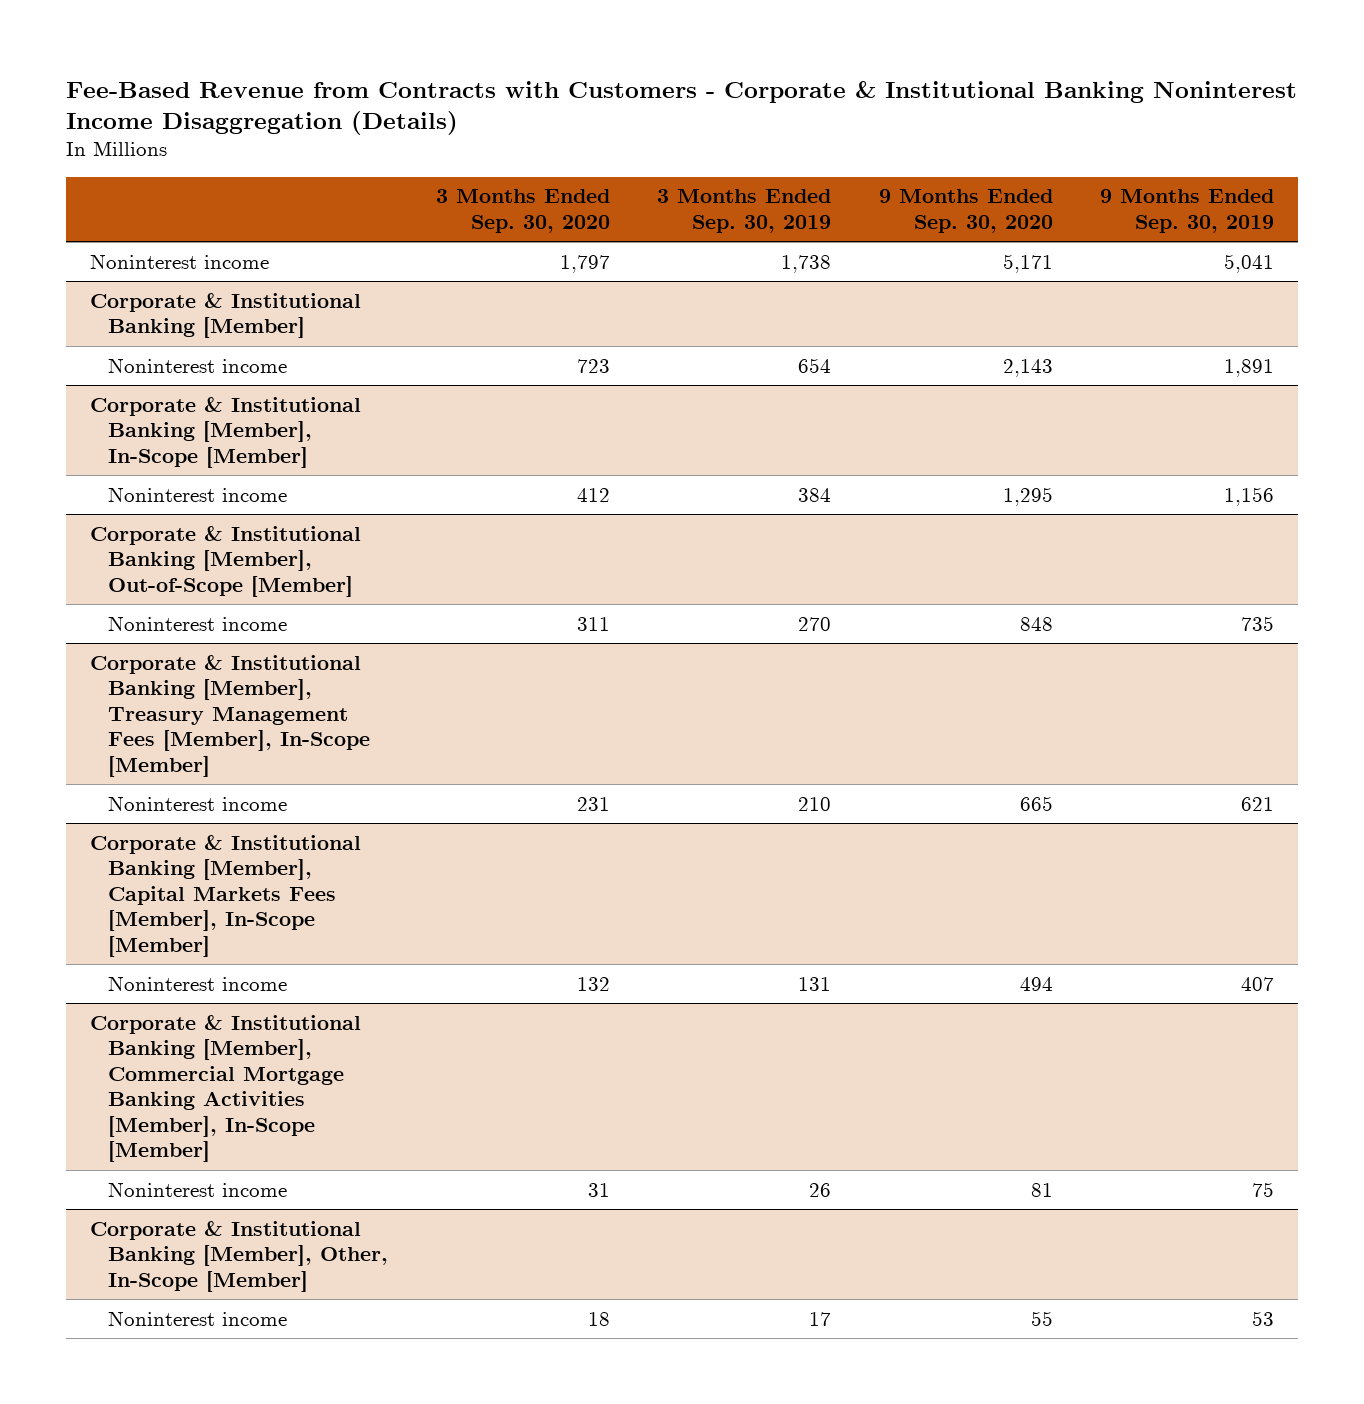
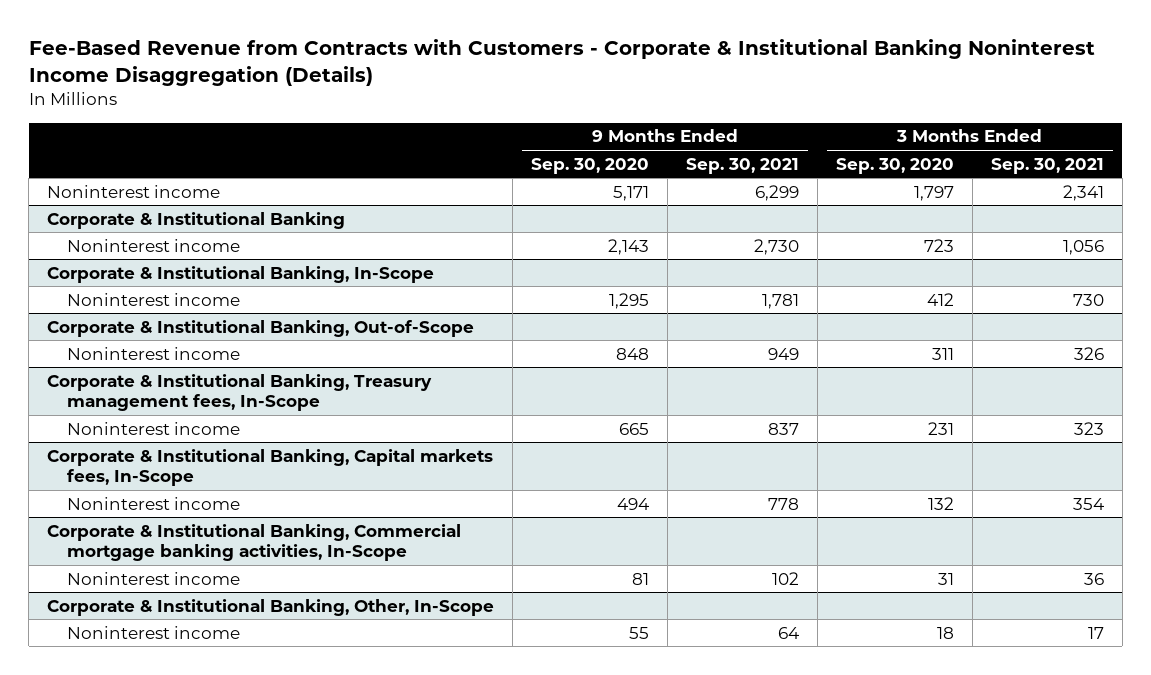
[657,189,832,233] 3 Months Ended Sep. 30, 2019 -> none
[1100,189,1275,233] 9 Months Ended Sep. 30, 2019 -> none
none -> [686,157,800,174] Sep. 30, 2021
none -> [990,157,1104,174] Sep. 30, 2021
[89,292,361,339] Corporate & Institutional Banking [Member] -> [47,211,346,229] Corporate & Institutional Banking
[89,396,361,468] Corporate & Institutional Banking [Member], In-Scope [Member] -> [47,265,435,283] Corporate & Institutional Banking, In-Scope
[89,525,361,597] Corporate & Institutional Banking [Member], Out-of-Scope [Member] -> [47,319,475,337] Corporate & Institutional Banking, Out-of-Scope
[89,654,371,777] Corporate & Institutional Banking [Member], Treasury Management Fees [Member], In-Scope [Member] -> [47,373,433,411] Corporate & Institutional Banking, Treasury management fees, In-Scope
[89,834,361,957] Corporate & Institutional Banking [Member], Capital Markets Fees [Member], In-Scope [Member] -> [47,448,494,486] Corporate & Institutional Banking, Capital markets fees, In-Scope
[89,1014,361,1163] Corporate & Institutional Banking [Member], Commercial Mortgage Banking Activities [Member], In-Scope [Member] -> [47,523,462,561] Corporate & Institutional Banking, Commercial mortgage banking activities, In-Scope
[89,1220,389,1292] Corporate & Institutional Banking [Member], Other, In-Scope [Member] -> [47,598,495,616] Corporate & Institutional Banking, Other, In-Scope

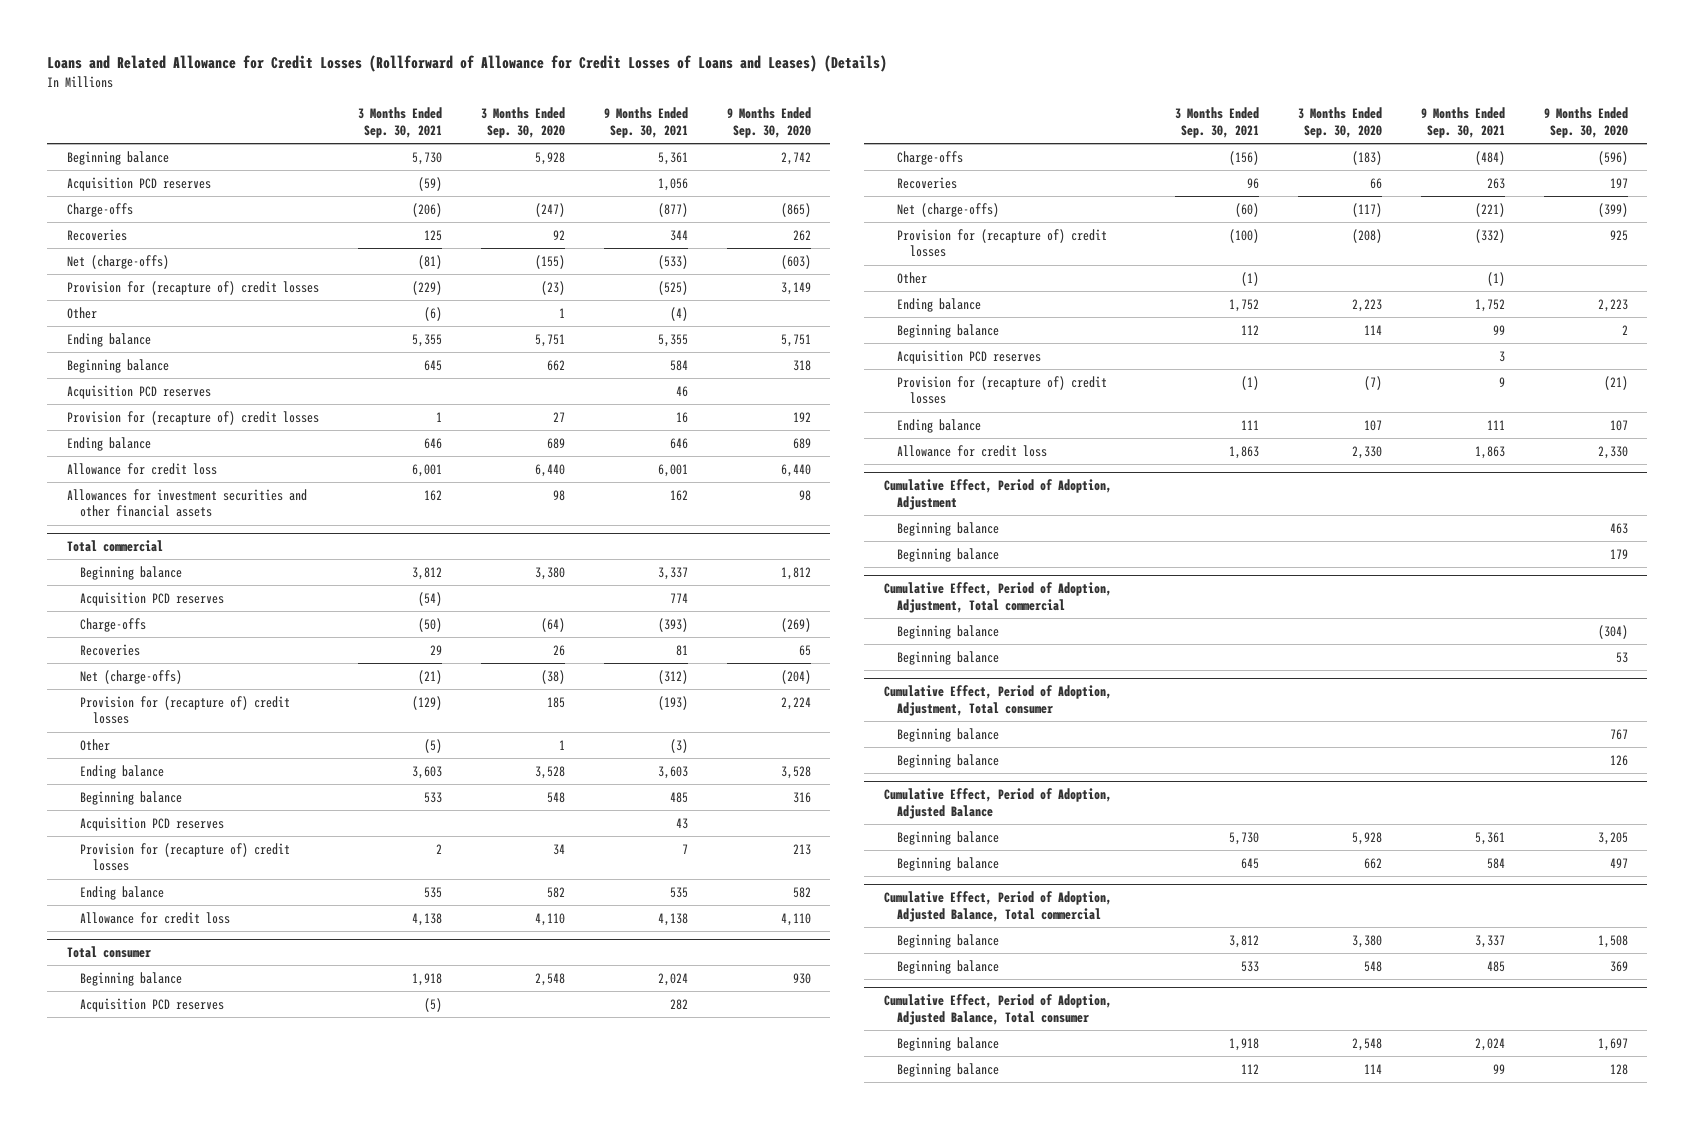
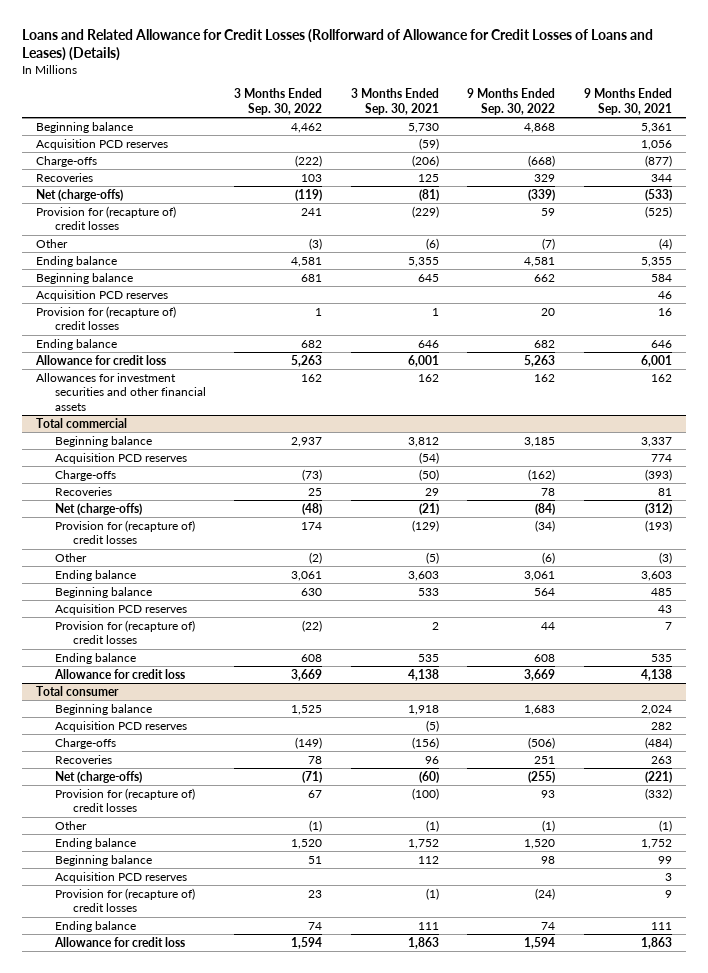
[480,107,565,138] 3 Months Ended Sep. 30, 2020 -> none
[726,107,811,138] 9 Months Ended Sep. 30, 2020 -> none
none -> [234,88,323,115] 3 Months Ended Sep. 30, 2022
none -> [467,88,556,115] 9 Months Ended Sep. 30, 2022
[883,479,1112,510] Cumulative Effect, Period of Adoption, Adjustment -> none
[896,521,999,536] Beginning balance -> none
[896,547,999,562] Beginning balance -> none
[883,582,1112,613] Cumulative Effect, Period of Adoption, Adjustment, Total commercial -> none
[896,624,999,639] Beginning balance -> none
[896,650,999,665] Beginning balance -> none
[883,685,1112,716] Cumulative Effect, Period of Adoption, Adjustment, Total consumer -> none
[896,727,999,742] Beginning balance -> none
[896,753,999,768] Beginning balance -> none
[883,788,1112,819] Cumulative Effect, Period of Adoption, Adjusted Balance -> none
[896,830,999,845] Beginning balance -> none
[896,856,999,871] Beginning balance -> none
[883,891,1112,922] Cumulative Effect, Period of Adoption, Adjusted Balance, Total commercial -> none
[896,933,999,948] Beginning balance -> none
[896,959,999,974] Beginning balance -> none
[883,994,1112,1025] Cumulative Effect, Period of Adoption, Adjusted Balance, Total consumer -> none
[896,1036,999,1051] Beginning balance -> none
[896,1062,999,1077] Beginning balance -> none

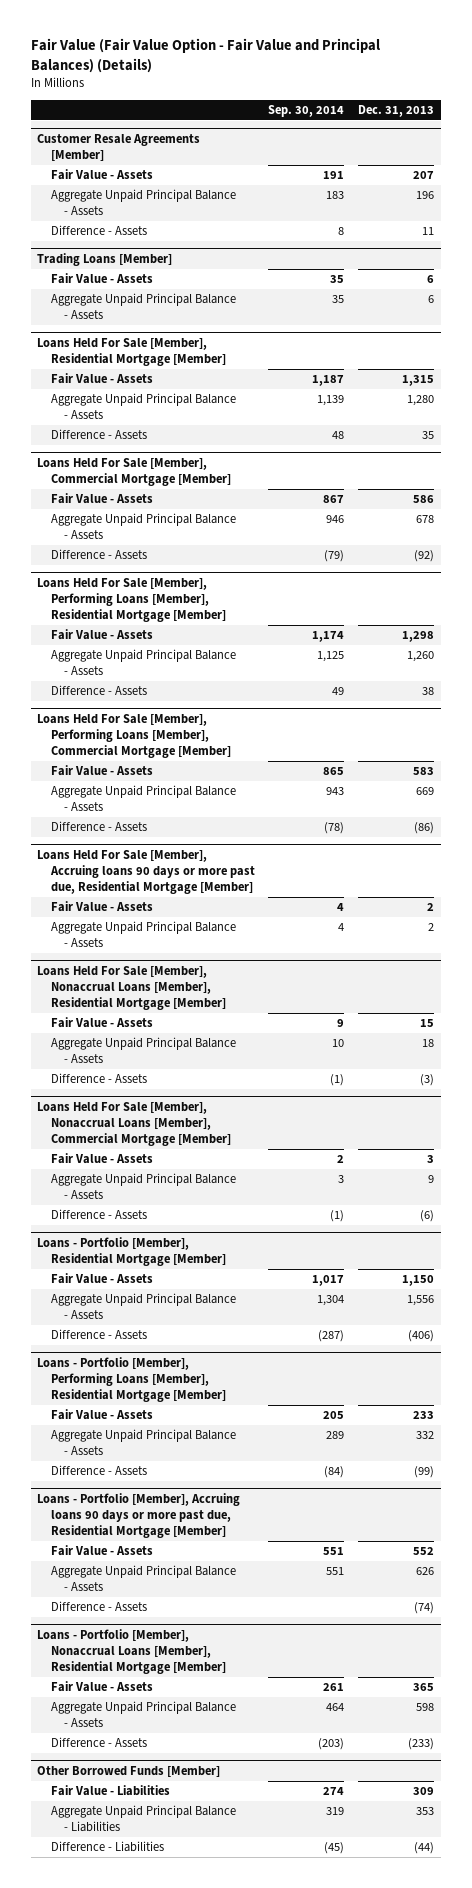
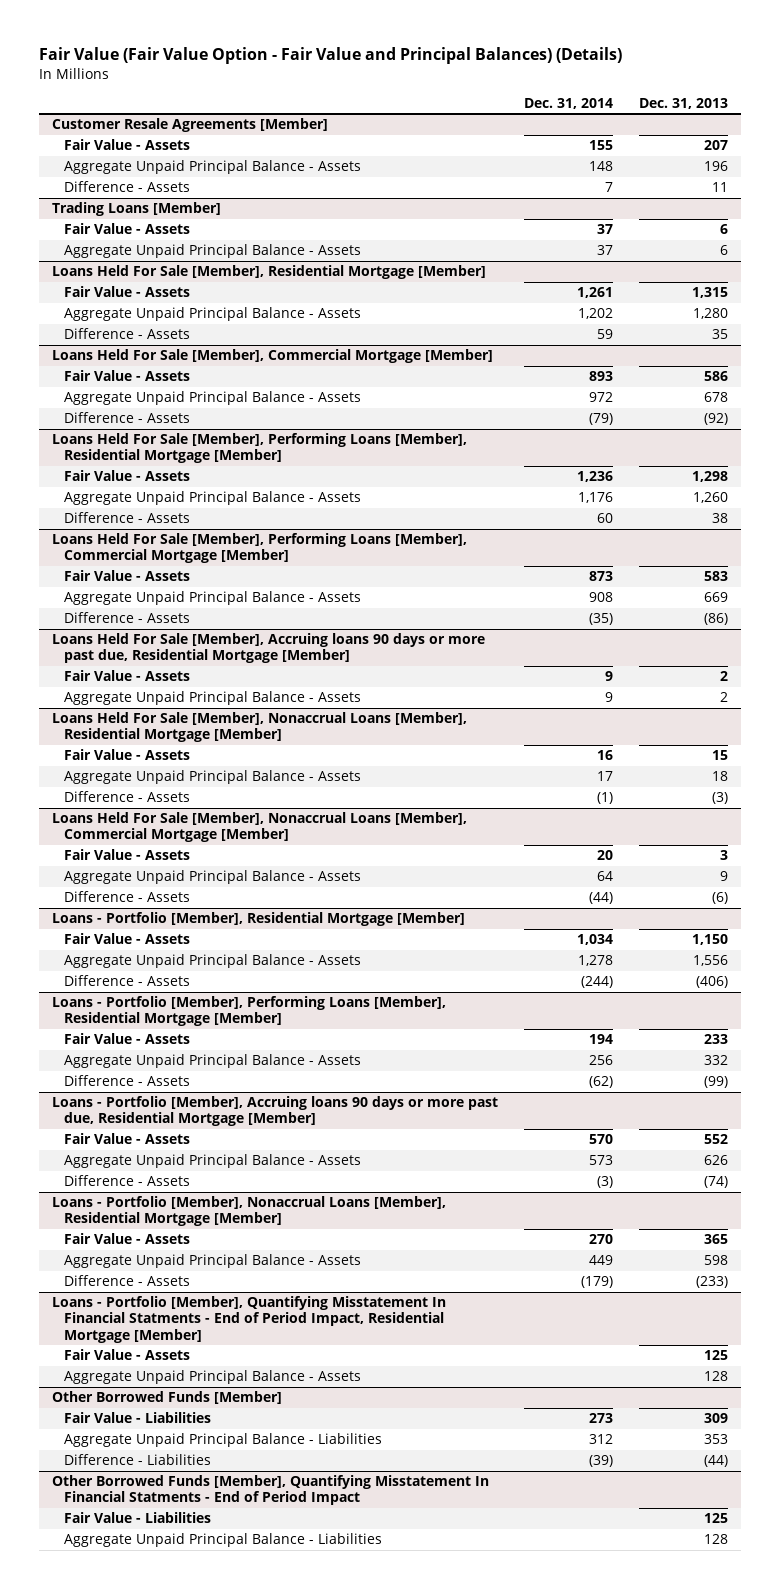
[268,104,345,117] Sep. 30, 2014 -> none
none -> [523,97,613,109] Dec. 31, 2014
none -> [51,1296,446,1343] Loans - Portfolio [Member], Quantifying Misstatement In Financial Statments - End of Period Impact, Residential Mortgage [Member]
none -> [63,1349,190,1361] Fair Value - Assets
none -> [63,1370,361,1385] Aggregate Unpaid Principal Balance - Assets
none -> [51,1475,489,1506] Other Borrowed Funds [Member], Quantifying Misstatement In Financial Statments - End of Period Impact
none -> [63,1512,211,1524] Fair Value - Liabilities
none -> [63,1533,382,1548] Aggregate Unpaid Principal Balance - Liabilities

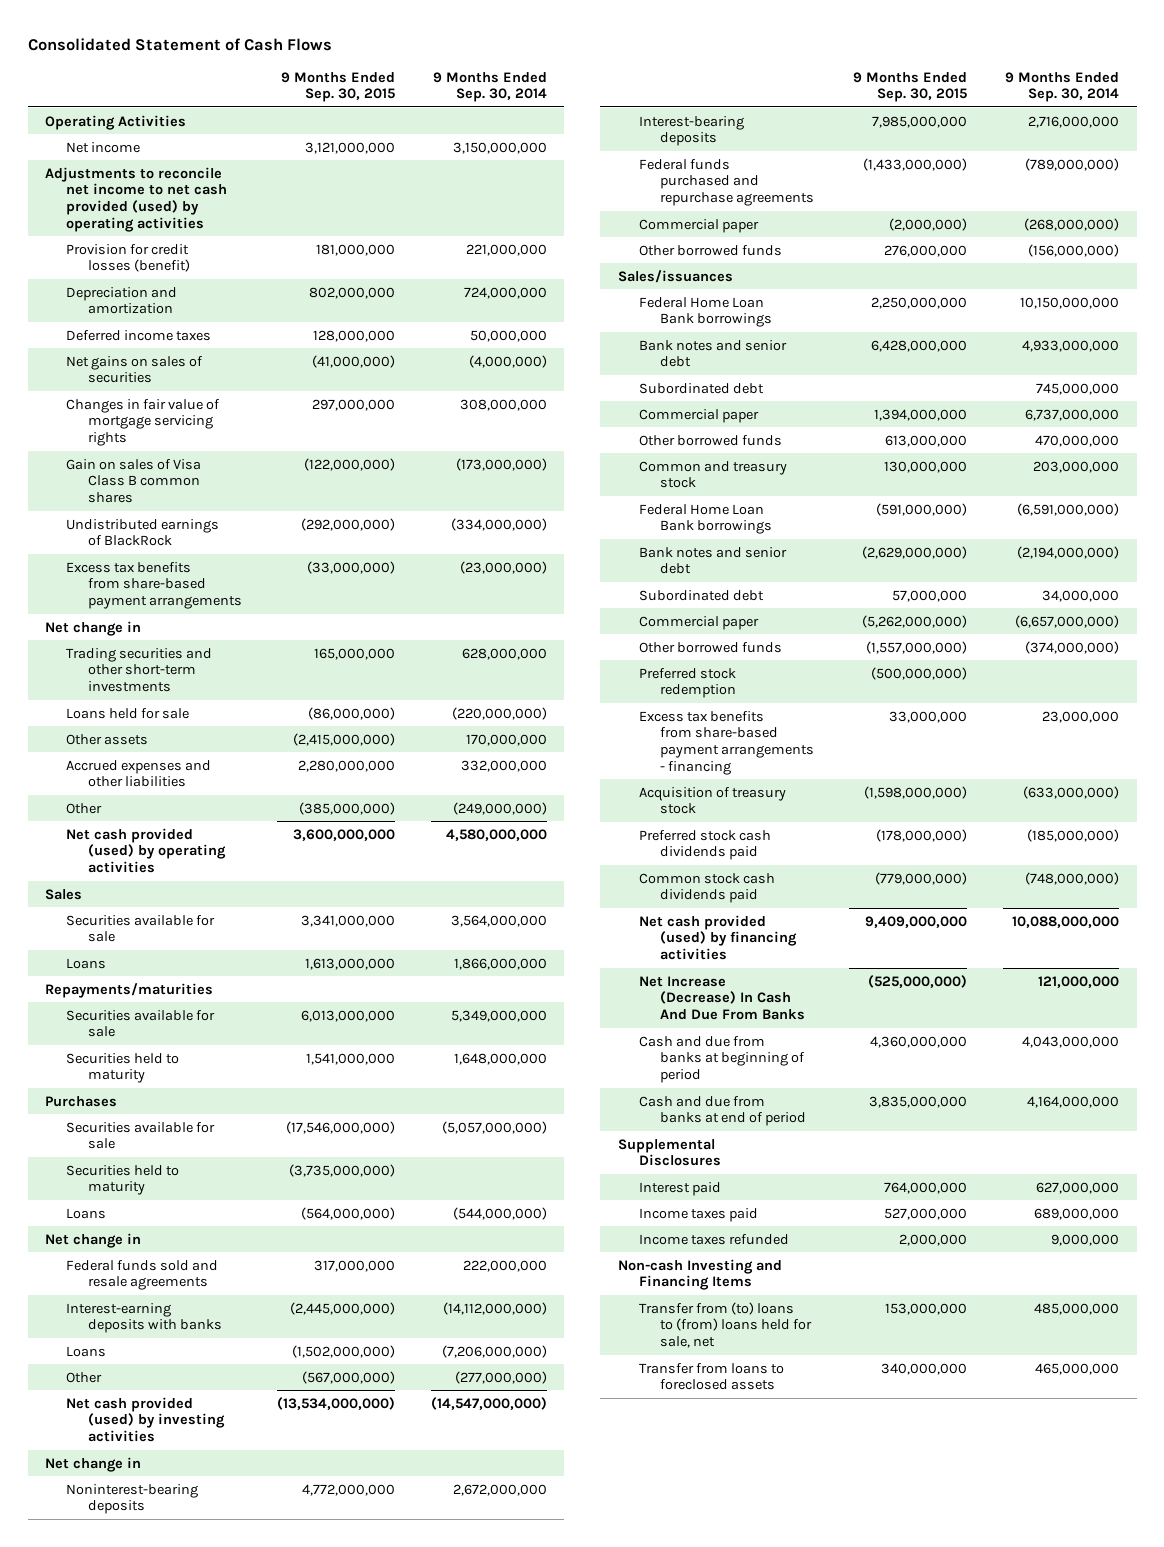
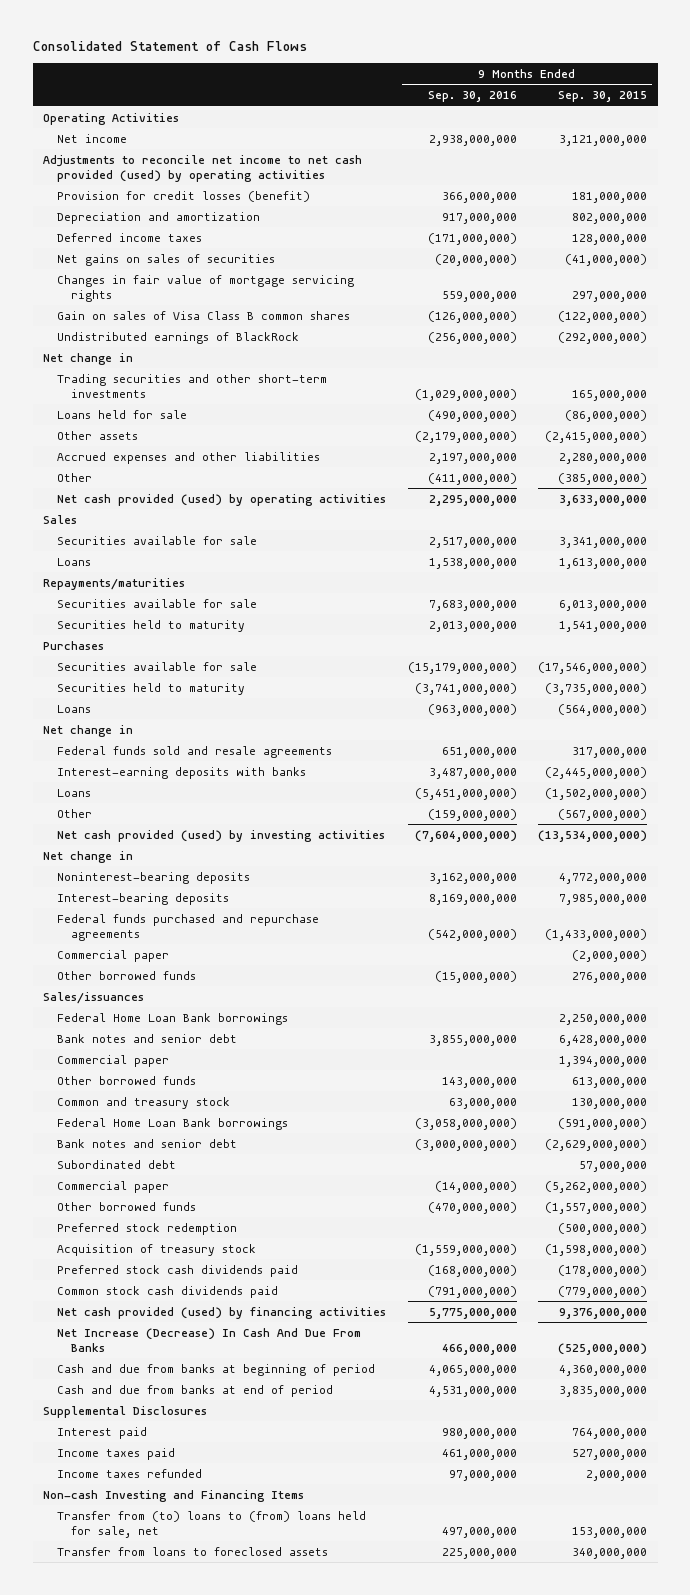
[432,71,547,103] 9 Months Ended Sep. 30, 2014 -> none
none -> [427,91,517,103] Sep. 30, 2016
[66,561,242,610] Excess tax benefits from share-based payment arrangements -> none
[293,828,396,841] 3,600,000,000 -> [558,494,647,506] 3,633,000,000
[638,382,764,394] Subordinated debt -> none
[638,710,815,775] Excess tax benefits from share-based payment arrangements - financing -> none
[865,915,968,928] 9,409,000,000 -> [558,1307,647,1319] 9,376,000,000

